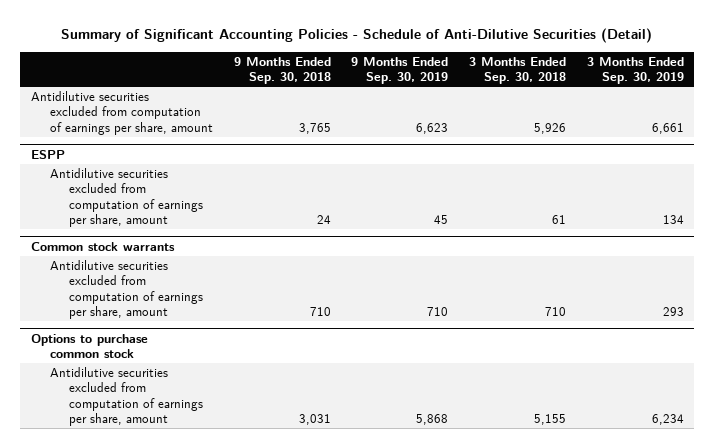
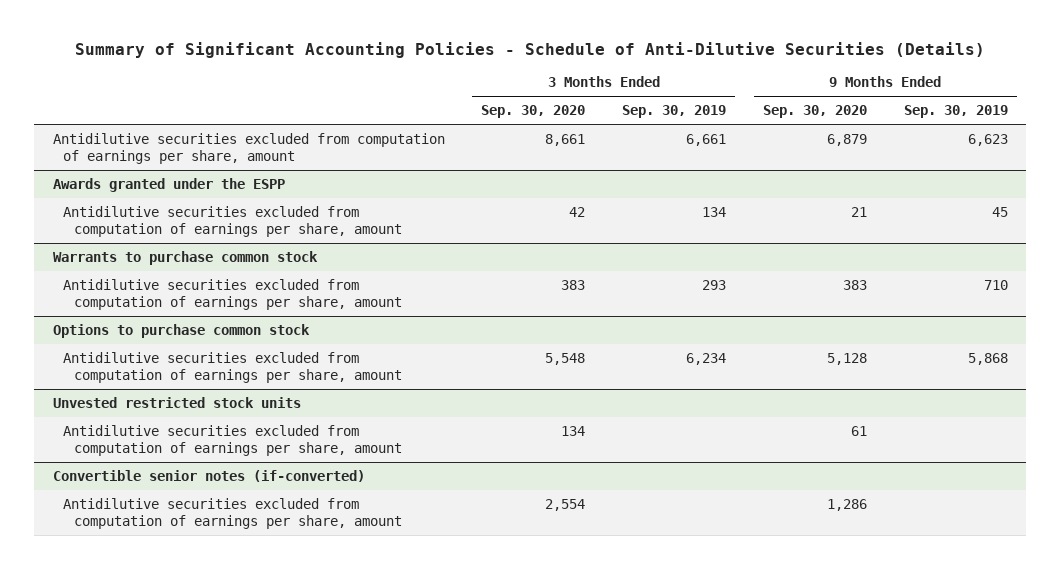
[61,28,653,44] Summary of Significant Accounting Policies - Schedule of Anti-Dilutive Securities (Detail) -> [75,42,986,59] Summary of Significant Accounting Policies - Schedule of Anti-Dilutive Securities (Details)
[233,56,331,84] 9 Months Ended Sep. 30, 2018 -> none
[468,56,566,84] 3 Months Ended Sep. 30, 2018 -> none
none -> [481,105,586,119] Sep. 30, 2020
none -> [762,105,867,119] Sep. 30, 2020
[30,149,65,159] ESPP -> [52,177,285,192] Awards granted under the ESPP
[30,241,175,251] Common stock warrants -> [52,250,318,265] Warrants to purchase common stock
none -> [52,396,301,408] Unvested restricted stock units
none -> [63,424,402,457] Antidilutive securities excluded from computation of earnings per share, amount
none -> [52,469,365,482] Convertible senior notes (if-converted)
none -> [63,497,402,530] Antidilutive securities excluded from computation of earnings per share, amount

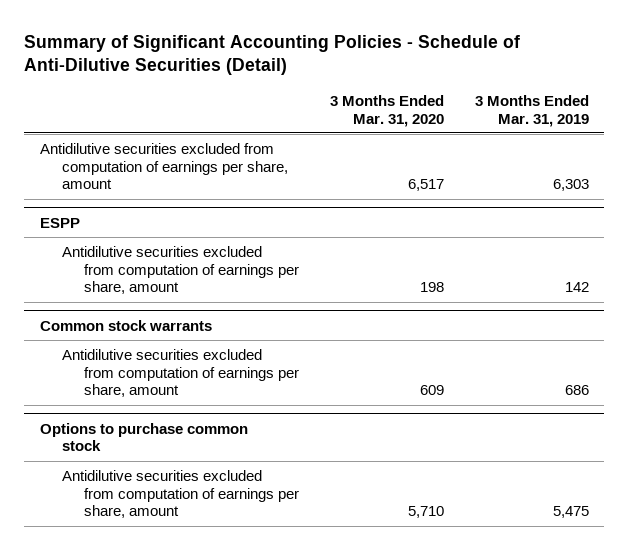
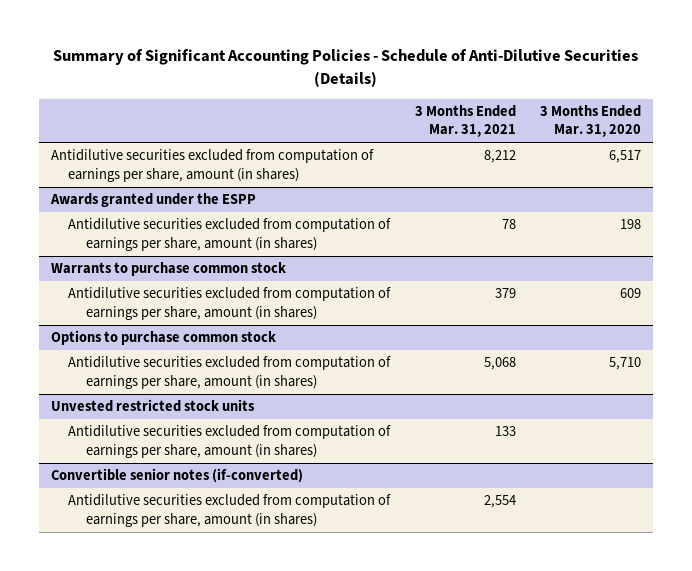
[24,34,521,75] Summary of Significant Accounting Policies - Schedule of Anti-Dilutive Securities (Detail) -> [52,49,638,87] Summary of Significant Accounting Policies - Schedule of Anti-Dilutive Securities (Details)
[474,94,589,127] 3 Months Ended Mar. 31, 2019 -> none
none -> [414,104,516,138] 3 Months Ended Mar. 31, 2021
[39,142,288,190] Antidilutive securities excluded from computation of earnings per share, amount -> [51,149,375,182] Antidilutive securities excluded from computation of earnings per share, amount (in shares)
[39,217,80,228] ESPP -> [50,193,257,208] Awards granted under the ESPP
[61,245,299,295] Antidilutive securities excluded from computation of earnings per share, amount -> [68,218,392,251] Antidilutive securities excluded from computation of earnings per share, amount (in shares)
[39,319,212,331] Common stock warrants -> [51,262,287,277] Warrants to purchase common stock
[61,348,299,398] Antidilutive securities excluded from computation of earnings per share, amount -> [68,287,392,320] Antidilutive securities excluded from computation of earnings per share, amount (in shares)
[61,469,299,519] Antidilutive securities excluded from computation of earnings per share, amount -> [68,356,392,389] Antidilutive securities excluded from computation of earnings per share, amount (in shares)
none -> [51,399,256,413] Unvested restricted stock units
none -> [68,425,392,458] Antidilutive securities excluded from computation of earnings per share, amount (in shares)
none -> [51,468,304,484] Convertible senior notes (if-converted)
none -> [68,494,392,527] Antidilutive securities excluded from computation of earnings per share, amount (in shares)

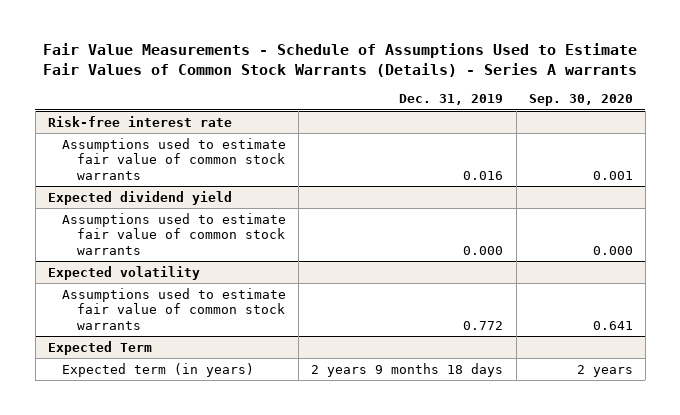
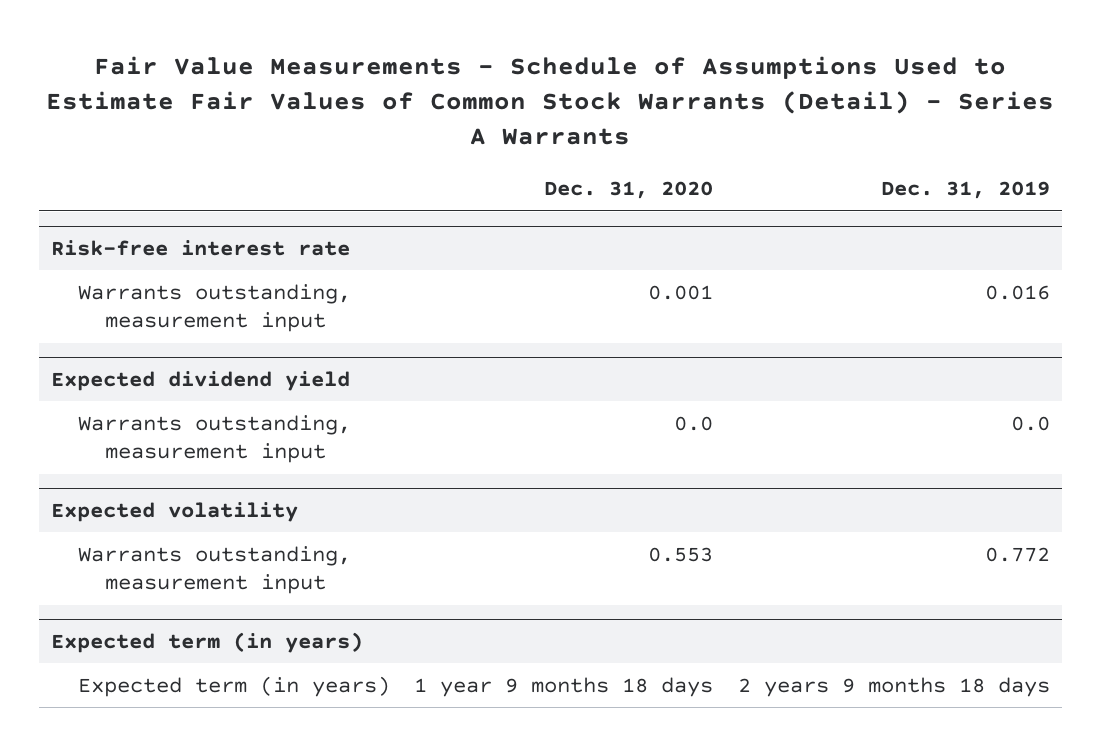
[43,43,638,77] Fair Value Measurements - Schedule of Assumptions Used to Estimate Fair Values of Common Stock Warrants (Details) - Series A warrants -> [46,55,1055,146] Fair Value Measurements - Schedule of Assumptions Used to Estimate Fair Values of Common Stock Warrants (Detail) - Series A Warrants
[528,94,633,107] Sep. 30, 2020 -> none
none -> [544,181,714,200] Dec. 31, 2020
[62,137,287,181] Assumptions used to estimate fair value of common stock warrants -> [77,283,351,333] Warrants outstanding, measurement input
[62,212,287,256] Assumptions used to estimate fair value of common stock warrants -> none
none -> [77,414,351,464] Warrants outstanding, measurement input
[62,287,287,331] Assumptions used to estimate fair value of common stock warrants -> [77,545,351,595] Warrants outstanding, measurement input
[47,340,152,355] Expected Term -> [50,632,363,654] Expected term (in years)

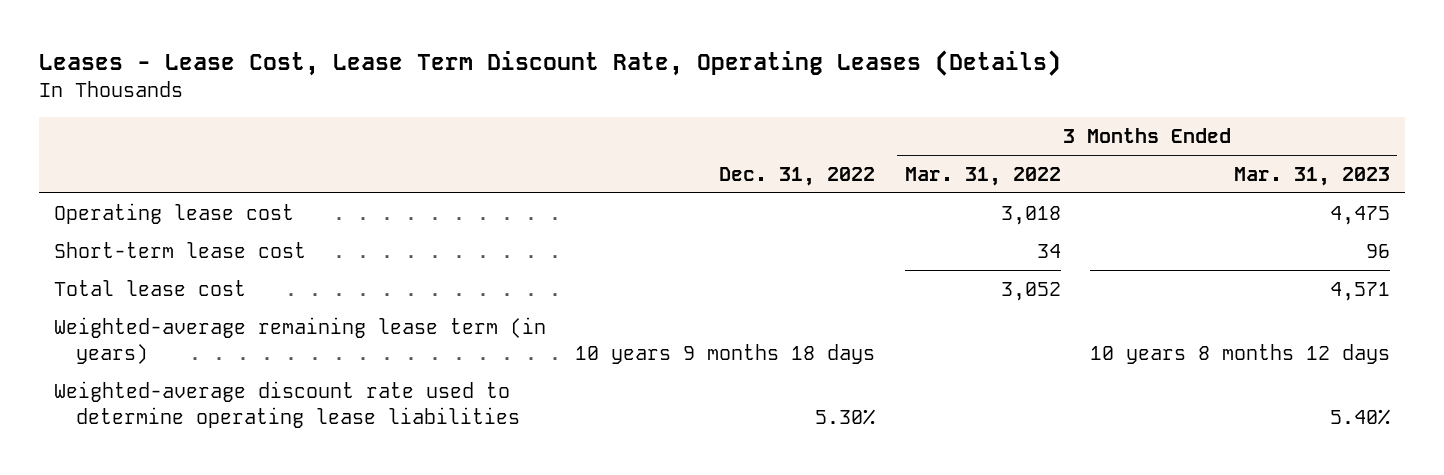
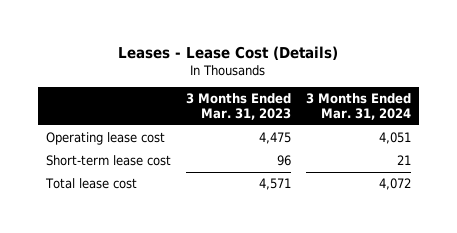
[39,50,1062,77] Leases - Lease Cost, Lease Term Discount Rate, Operating Leases (Details) -> [118,45,339,60] Leases - Lease Cost (Details)
[719,166,876,186] Dec. 31, 2022 -> none
[904,166,1061,186] Mar. 31, 2022 -> none
none -> [306,93,412,120] 3 Months Ended Mar. 31, 2024
[54,316,547,364] Weighted-average remaining lease term (in years) -> none
[54,380,520,428] Weighted-average discount rate used to determine operating lease liabilities -> none

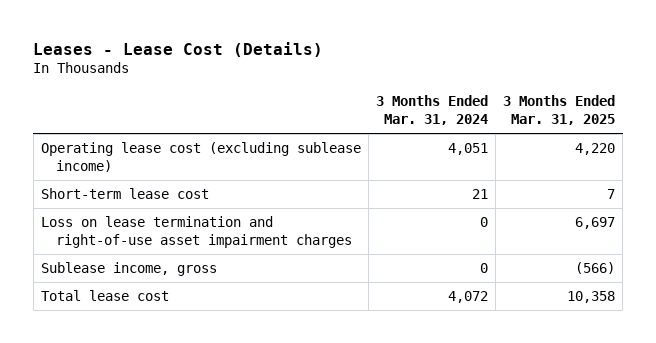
[185,93,291,120] 3 Months Ended Mar. 31, 2023 -> none
none -> [503,95,616,126] 3 Months Ended Mar. 31, 2025
[45,131,165,145] Operating lease cost -> [40,142,361,172] Operating lease cost (excluding sublease income)
none -> [40,216,352,248] Loss on lease termination and right-of-use asset impairment charges
none -> [40,262,217,277] Sublease income, gross

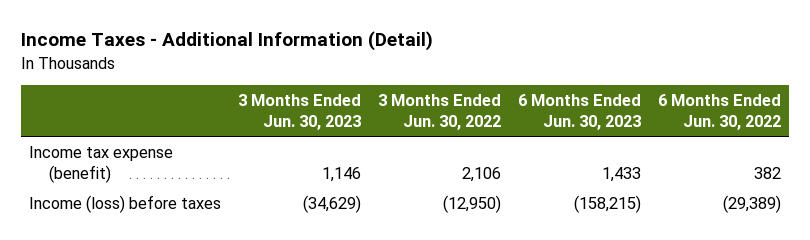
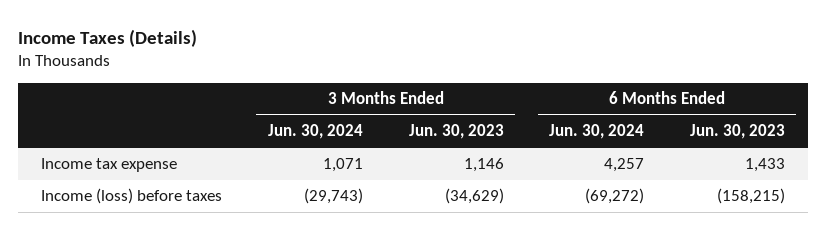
[20,31,433,52] Income Taxes - Additional Information (Detail) -> [18,28,198,47] Income Taxes (Details)
[377,94,501,130] 3 Months Ended Jun. 30, 2022 -> none
[657,94,781,130] 6 Months Ended Jun. 30, 2022 -> none
none -> [267,124,363,140] Jun. 30, 2024
none -> [549,124,645,140] Jun. 30, 2024
[29,146,174,183] Income tax expense (benefit) -> [41,158,178,173] Income tax expense

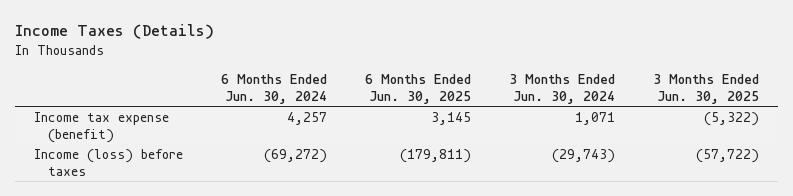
[408,124,504,140] Jun. 30, 2023 -> none
[689,124,785,140] Jun. 30, 2023 -> none
none -> [364,73,471,104] 6 Months Ended Jun. 30, 2025
none -> [652,73,759,104] 3 Months Ended Jun. 30, 2025
[41,158,178,173] Income tax expense -> [33,112,169,143] Income tax expense (benefit)

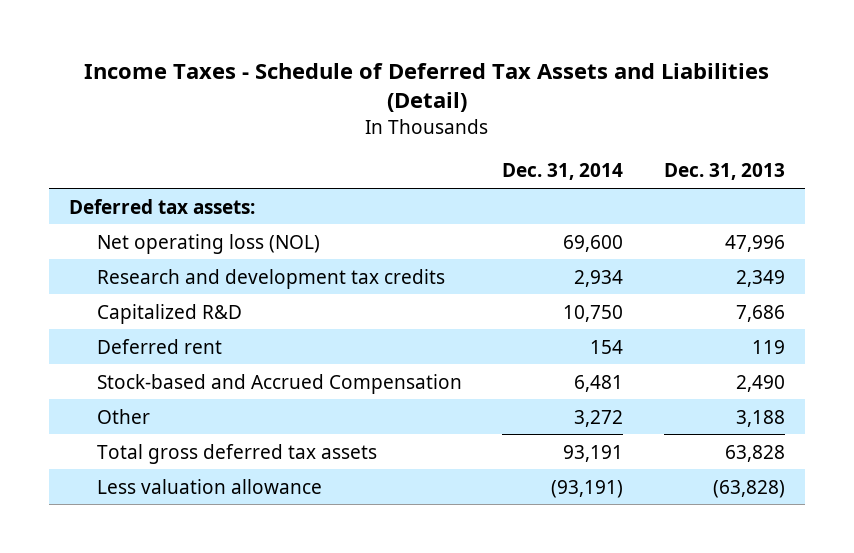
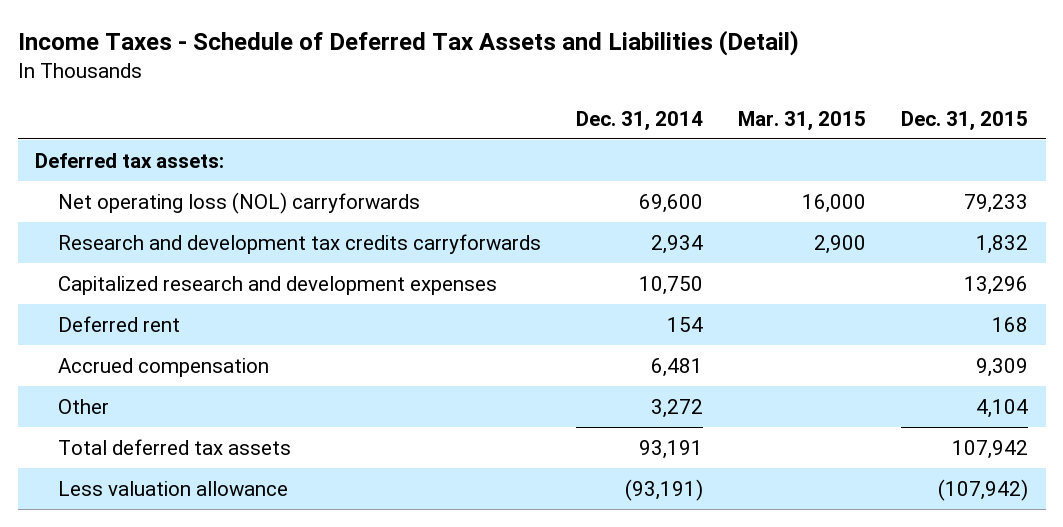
[663,163,785,181] Dec. 31, 2013 -> none
none -> [738,110,867,131] Mar. 31, 2015
none -> [901,110,1029,131] Dec. 31, 2015
[96,233,320,254] Net operating loss (NOL) -> [57,191,420,214] Net operating loss (NOL) carryforwards
[96,268,445,289] Research and development tax credits -> [57,233,541,254] Research and development tax credits carryforwards
[96,303,242,324] Capitalized R&D -> [57,275,497,295] Capitalized research and development expenses
[96,373,462,394] Stock-based and Accrued Compensation -> [57,357,269,377] Accrued compensation
[96,443,377,464] Total gross deferred tax assets -> [57,438,291,455] Total deferred tax assets

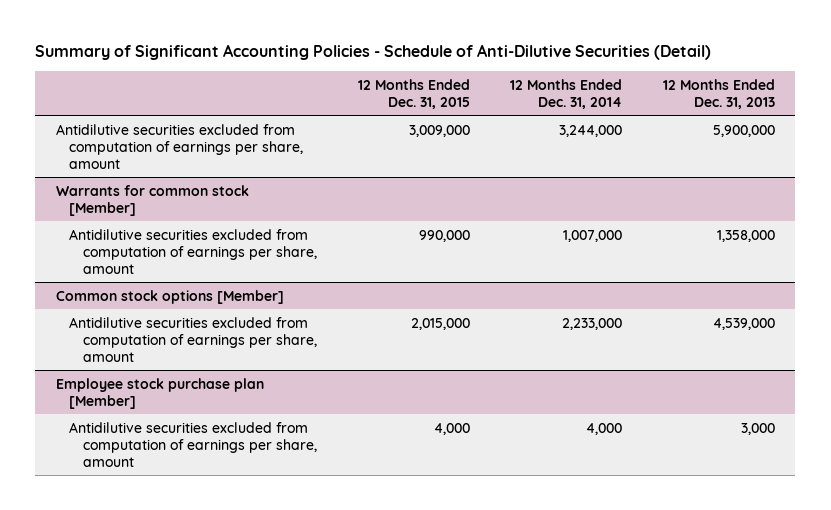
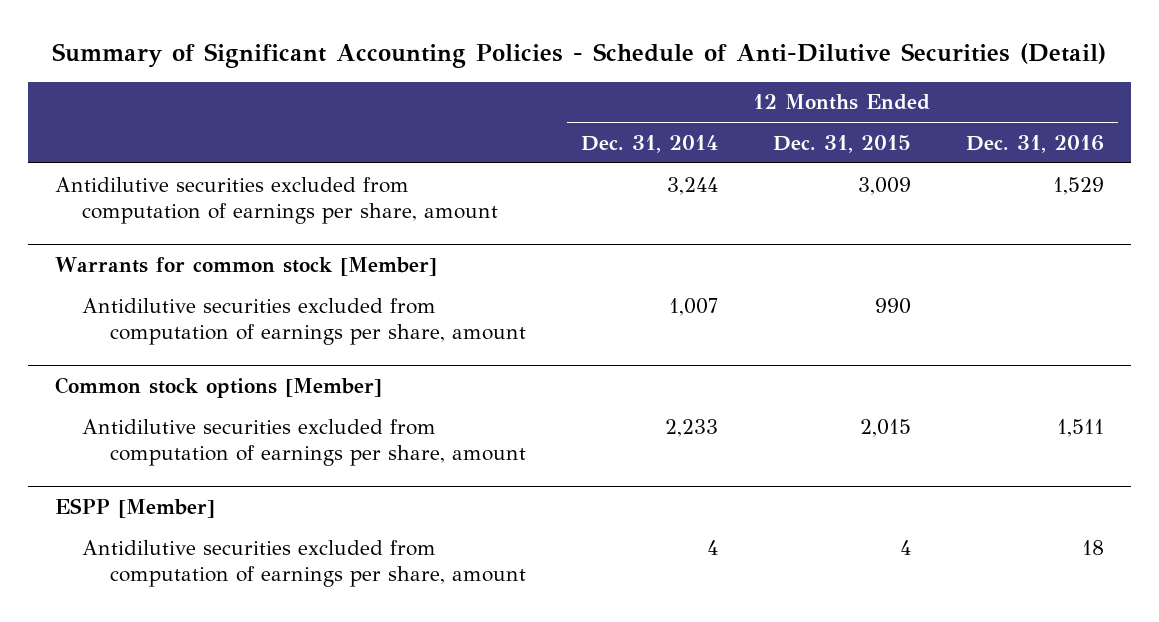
[663,78,776,109] 12 Months Ended Dec. 31, 2013 -> none
none -> [965,134,1104,153] Dec. 31, 2016
[408,124,470,137] 3,009,000 -> [857,176,911,195] 3,009
[559,124,623,137] 3,244,000 -> [666,176,718,195] 3,244
[418,229,470,242] 990,000 -> [874,297,911,314] 990
[563,229,623,242] 1,007,000 -> [668,297,718,316] 1,007
[55,377,264,409] Employee stock purchase plan [Member] -> none
[410,317,470,330] 2,015,000 -> [859,418,911,437] 2,015
[562,317,623,330] 2,233,000 -> [664,418,718,437] 2,233
none -> [55,497,216,518] ESPP [Member]
[433,422,470,435] 4,000 -> [899,539,911,555] 4
[586,422,623,435] 4,000 -> [706,539,718,555] 4

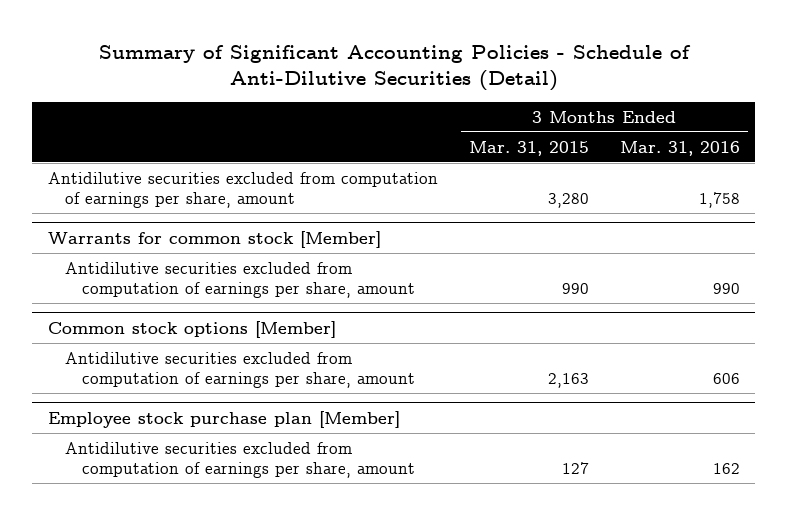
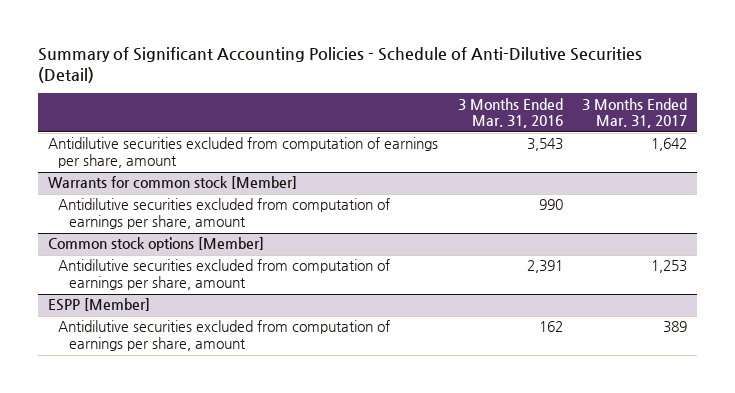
[468,140,589,156] Mar. 31, 2015 -> none
none -> [582,97,688,129] 3 Months Ended Mar. 31, 2017
[698,191,740,208] 1,758 -> [526,138,563,152] 3,543
[712,372,740,384] 606 -> [526,260,563,274] 2,391
[47,410,400,428] Employee stock purchase plan [Member] -> [48,298,151,312] ESPP [Member]

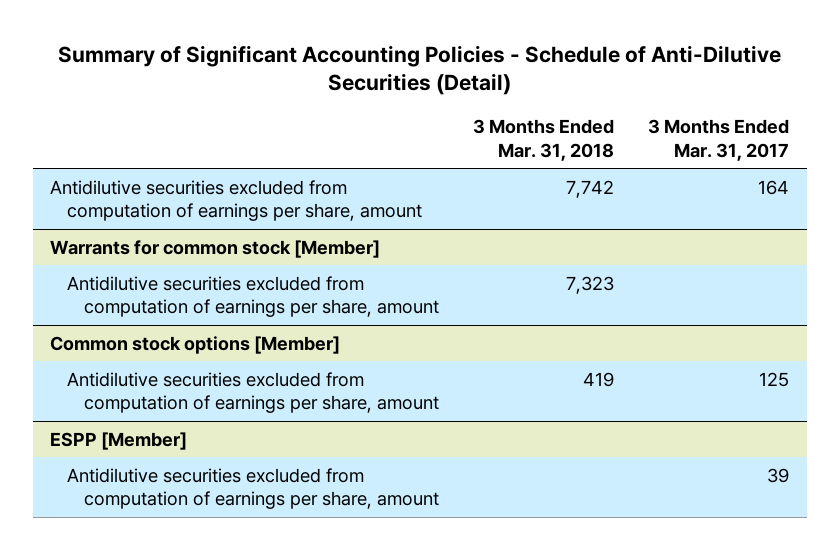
[457,97,563,129] 3 Months Ended Mar. 31, 2016 -> none
none -> [473,119,615,161] 3 Months Ended Mar. 31, 2018
[651,138,688,152] 1,642 -> [758,179,790,195] 164
[651,260,688,274] 1,253 -> [759,371,790,387] 125
[663,321,688,334] 389 -> [767,467,790,483] 39

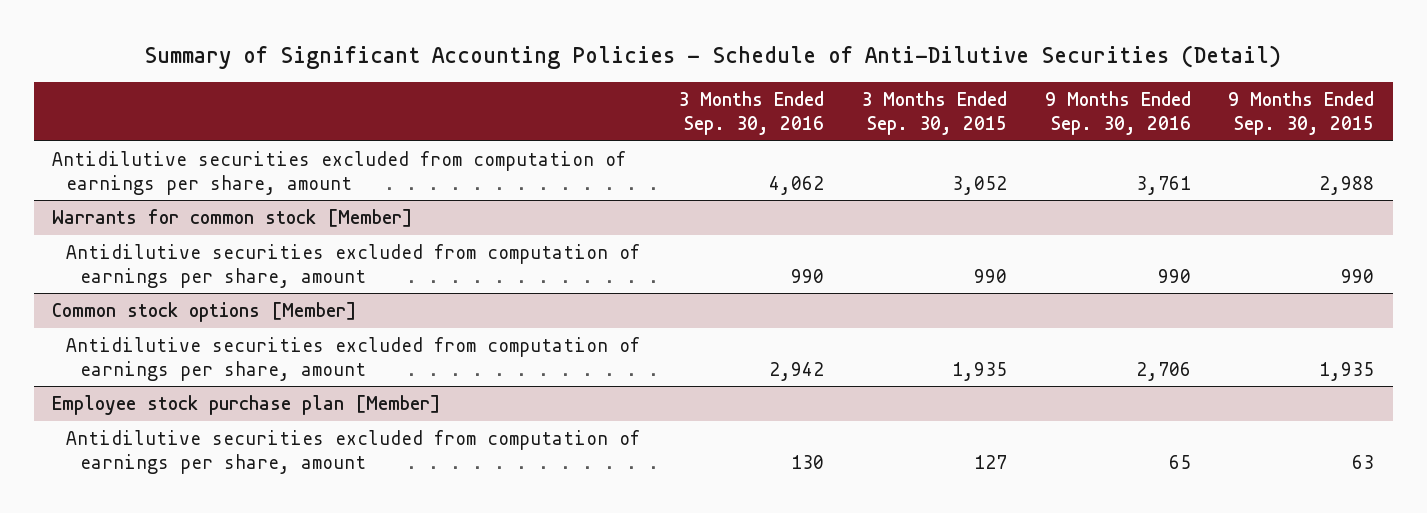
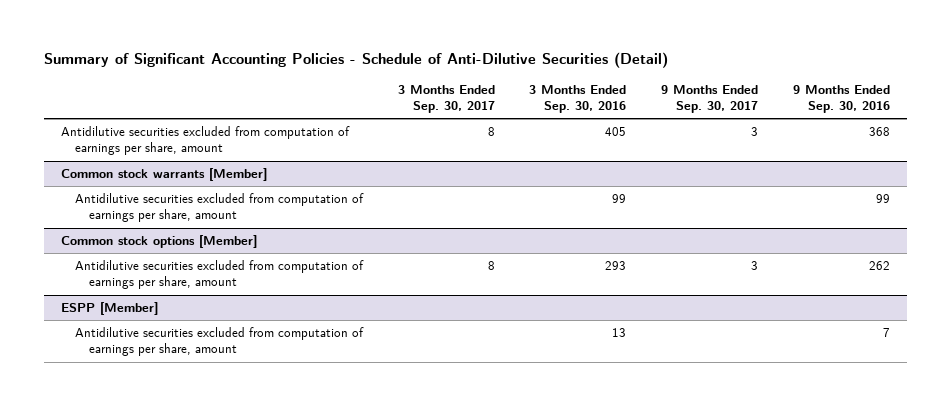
[861,91,1008,135] 3 Months Ended Sep. 30, 2015 -> none
[1228,91,1375,135] 9 Months Ended Sep. 30, 2015 -> none
none -> [397,84,495,114] 3 Months Ended Sep. 30, 2017
none -> [661,84,759,114] 9 Months Ended Sep. 30, 2017
[768,175,824,195] 4,062 -> [605,127,627,137] 405
[1135,175,1191,195] 3,761 -> [868,127,890,137] 368
[52,208,414,227] Warrants for common stock [Member] -> [60,168,267,182] Common stock warrants [Member]
[790,268,824,283] 990 -> [612,194,627,204] 99
[1157,268,1191,283] 990 -> [875,194,890,204] 99
[768,361,824,381] 2,942 -> [605,261,627,271] 293
[1135,361,1191,381] 2,706 -> [868,261,890,271] 262
[52,394,442,415] Employee stock purchase plan [Member] -> [60,302,158,316] ESPP [Member]
[790,454,824,469] 130 -> [612,328,627,338] 13
[1168,454,1191,469] 65 -> [882,328,890,338] 7

